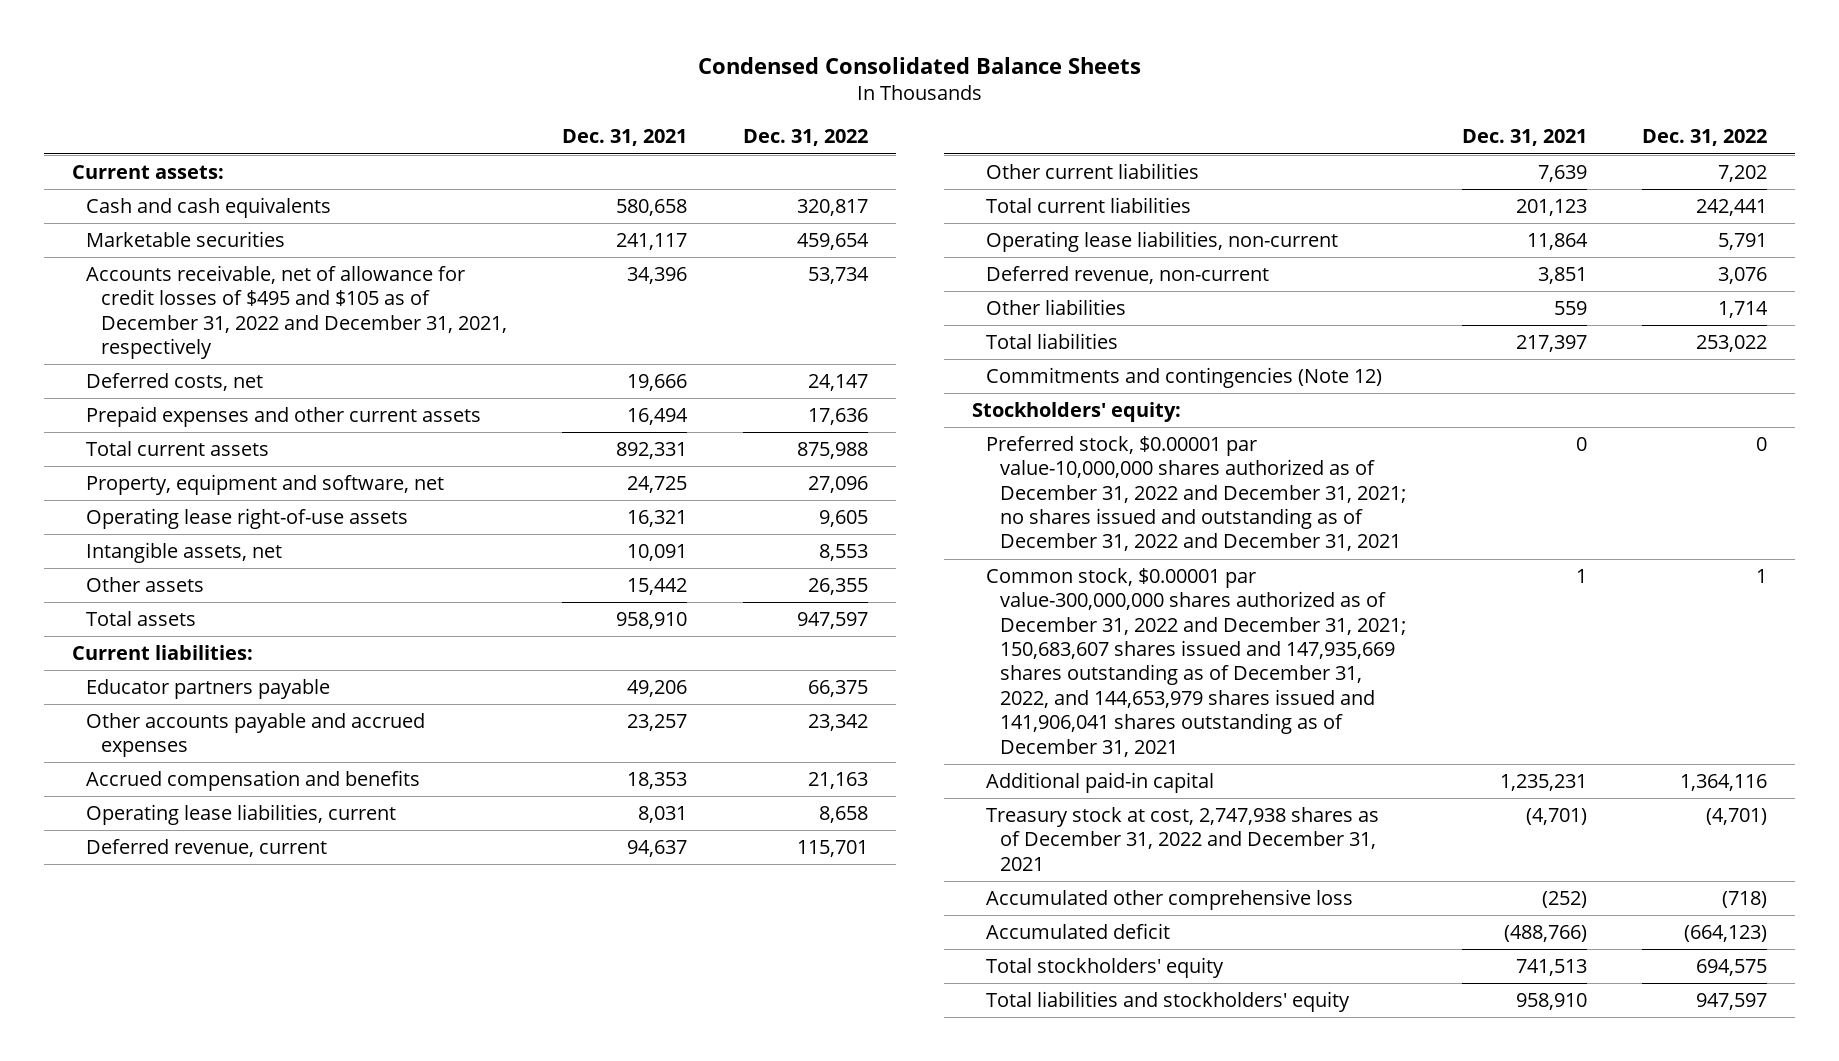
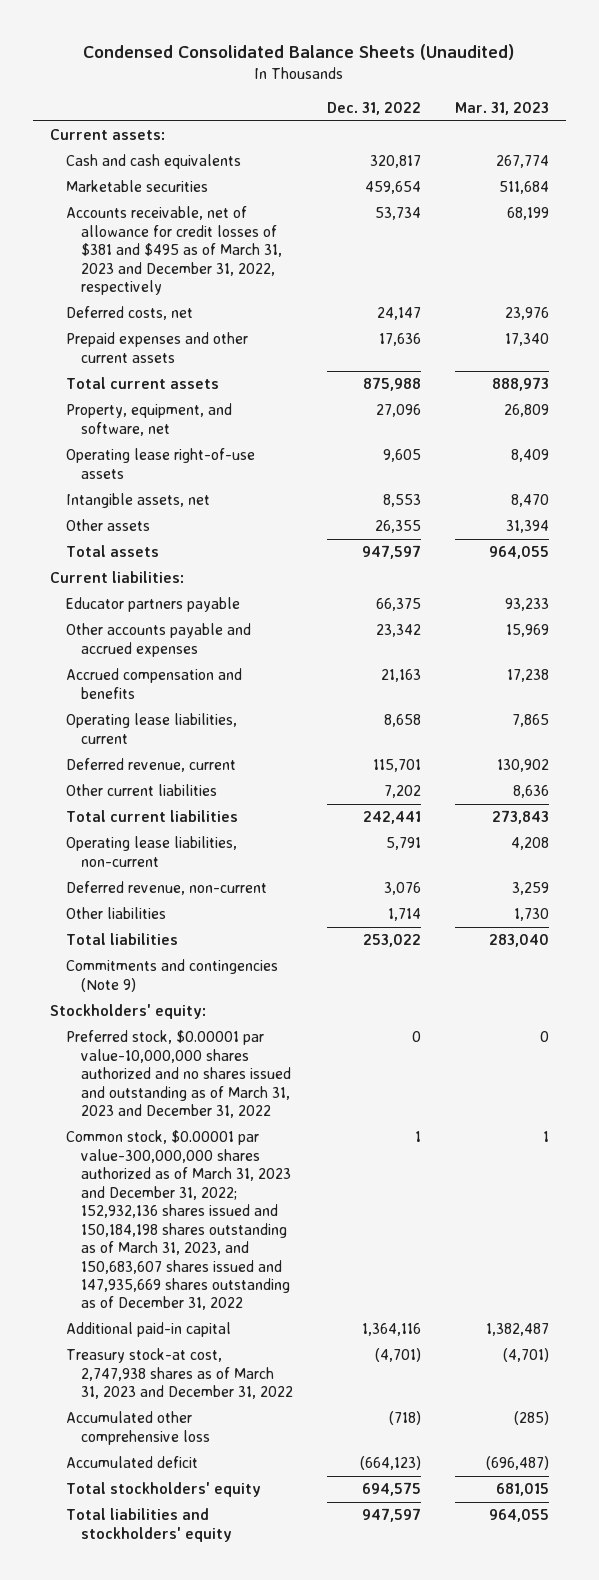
[697,57,1141,75] Condensed Consolidated Balance Sheets -> [83,43,515,60] Condensed Consolidated Balance Sheets (Unaudited)
[562,129,688,147] Dec. 31, 2021 -> none
none -> [454,101,549,115] Mar. 31, 2023
[86,264,507,360] Accounts receivable, net of allowance for credit losses of $495 and $105 as of December 31, 2022 and December 31, 2021, respectively -> [65,206,283,296] Accounts receivable, net of allowance for credit losses of $381 and $495 as of March 31, 2023 and December 31, 2022, respectively
[86,473,445,495] Property, equipment and software, net -> [65,403,232,436] Property, equipment, and software, net
[986,366,1383,388] Commitments and contingencies (Note 12) -> [65,959,278,992] Commitments and contingencies (Note 9)
[986,435,1407,552] Preferred stock, $0.00001 par value-10,000,000 shares authorized as of December 31, 2022 and December 31, 2021; no shares issued and outstanding as of December 31, 2022 and December 31, 2021 -> [65,1030,292,1119] Preferred stock, $0.00001 par value-10,000,000 shares authorized and no shares issued and outstanding as of March 31, 2023 and December 31, 2022
[986,567,1407,757] Common stock, $0.00001 par value-300,000,000 shares authorized as of December 31, 2022 and December 31, 2021; 150,683,607 shares issued and 147,935,669 shares outstanding as of December 31, 2022, and 144,653,979 shares issued and 141,906,041 shares outstanding as of December 31, 2021 -> [65,1130,292,1311] Common stock, $0.00001 par value-300,000,000 shares authorized as of March 31, 2023 and December 31, 2022; 152,932,136 shares issued and 150,184,198 shares outstanding as of March 31, 2023, and 150,683,607 shares issued and 147,935,669 shares outstanding as of December 31, 2022
[986,806,1380,871] Treasury stock at cost, 2,747,938 shares as of December 31, 2022 and December 31, 2021 -> [65,1348,294,1400] Treasury stock-at cost, 2,747,938 shares as of March 31, 2023 and December 31, 2022

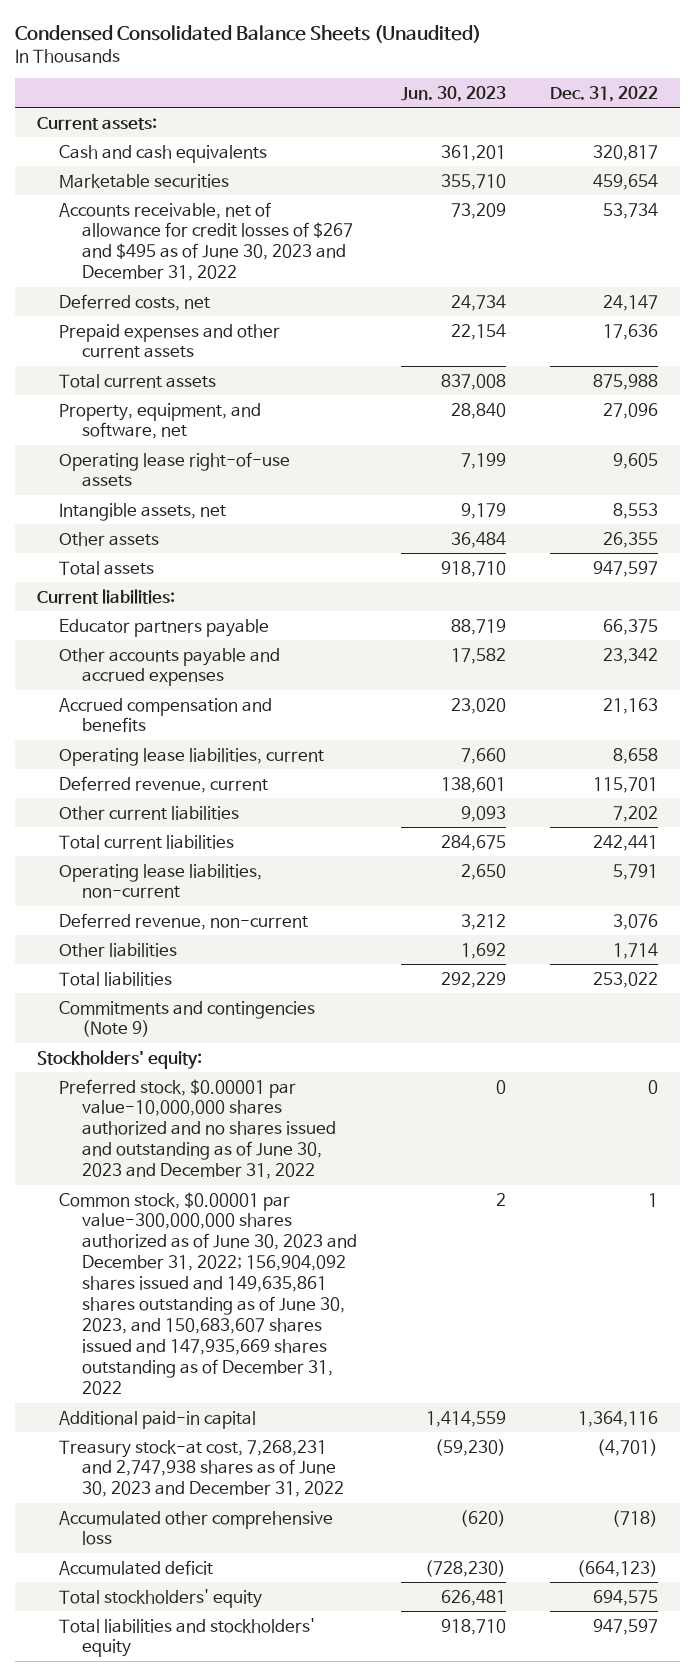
[454,101,549,115] Mar. 31, 2023 -> none
none -> [401,85,507,102] Jun. 30, 2023
[65,206,283,296] Accounts receivable, net of allowance for credit losses of $381 and $495 as of March 31, 2023 and December 31, 2022, respectively -> [59,201,354,282] Accounts receivable, net of allowance for credit losses of $267 and $495 as of June 30, 2023 and December 31, 2022
[65,1030,292,1119] Preferred stock, $0.00001 par value-10,000,000 shares authorized and no shares issued and outstanding as of March 31, 2023 and December 31, 2022 -> [59,1078,337,1180] Preferred stock, $0.00001 par value-10,000,000 shares authorized and no shares issued and outstanding as of June 30, 2023 and December 31, 2022
[65,1130,292,1311] Common stock, $0.00001 par value-300,000,000 shares authorized as of March 31, 2023 and December 31, 2022; 152,932,136 shares issued and 150,184,198 shares outstanding as of March 31, 2023, and 150,683,607 shares issued and 147,935,669 shares outstanding as of December 31, 2022 -> [59,1191,358,1395] Common stock, $0.00001 par value-300,000,000 shares authorized as of June 30, 2023 and December 31, 2022; 156,904,092 shares issued and 149,635,861 shares outstanding as of June 30, 2023, and 150,683,607 shares issued and 147,935,669 shares outstanding as of December 31, 2022
[65,1348,294,1400] Treasury stock-at cost, 2,747,938 shares as of March 31, 2023 and December 31, 2022 -> [59,1439,345,1498] Treasury stock-at cost, 7,268,231 and 2,747,938 shares as of June 30, 2023 and December 31, 2022

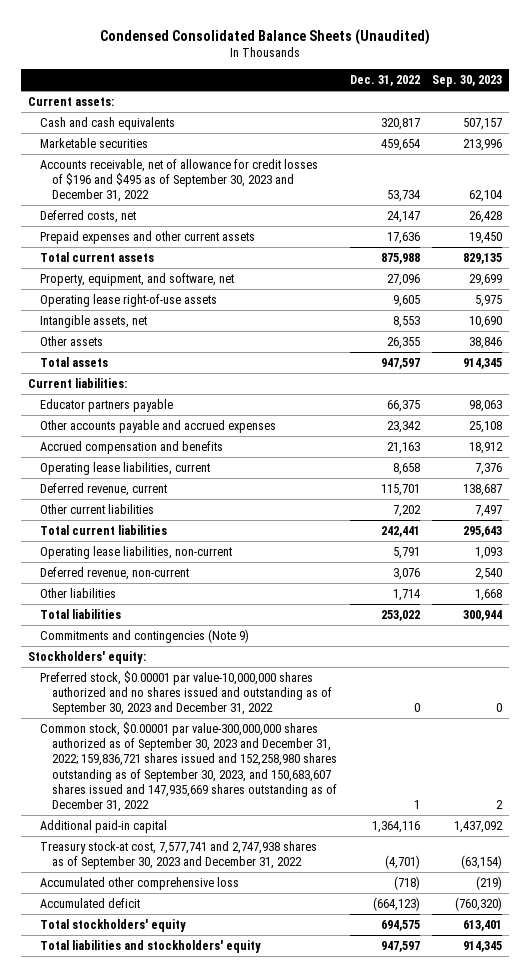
[401,85,507,102] Jun. 30, 2023 -> none
none -> [432,75,503,88] Sep. 30, 2023
[59,201,354,282] Accounts receivable, net of allowance for credit losses of $267 and $495 as of June 30, 2023 and December 31, 2022 -> [39,158,318,203] Accounts receivable, net of allowance for credit losses of $196 and $495 as of September 30, 2023 and December 31, 2022
[59,1078,337,1180] Preferred stock, $0.00001 par value-10,000,000 shares authorized and no shares issued and outstanding as of June 30, 2023 and December 31, 2022 -> [39,670,333,716] Preferred stock, $0.00001 par value-10,000,000 shares authorized and no shares issued and outstanding as of September 30, 2023 and December 31, 2022
[59,1191,358,1395] Common stock, $0.00001 par value-300,000,000 shares authorized as of June 30, 2023 and December 31, 2022; 156,904,092 shares issued and 149,635,861 shares outstanding as of June 30, 2023, and 150,683,607 shares issued and 147,935,669 shares outstanding as of December 31, 2022 -> [39,721,338,813] Common stock, $0.00001 par value-300,000,000 shares authorized as of September 30, 2023 and December 31, 2022; 159,836,721 shares issued and 152,258,980 shares outstanding as of September 30, 2023, and 150,683,607 shares issued and 147,935,669 shares outstanding as of December 31, 2022
[59,1439,345,1498] Treasury stock-at cost, 7,268,231 and 2,747,938 shares as of June 30, 2023 and December 31, 2022 -> [39,840,317,870] Treasury stock-at cost, 7,577,741 and 2,747,938 shares as of September 30, 2023 and December 31, 2022

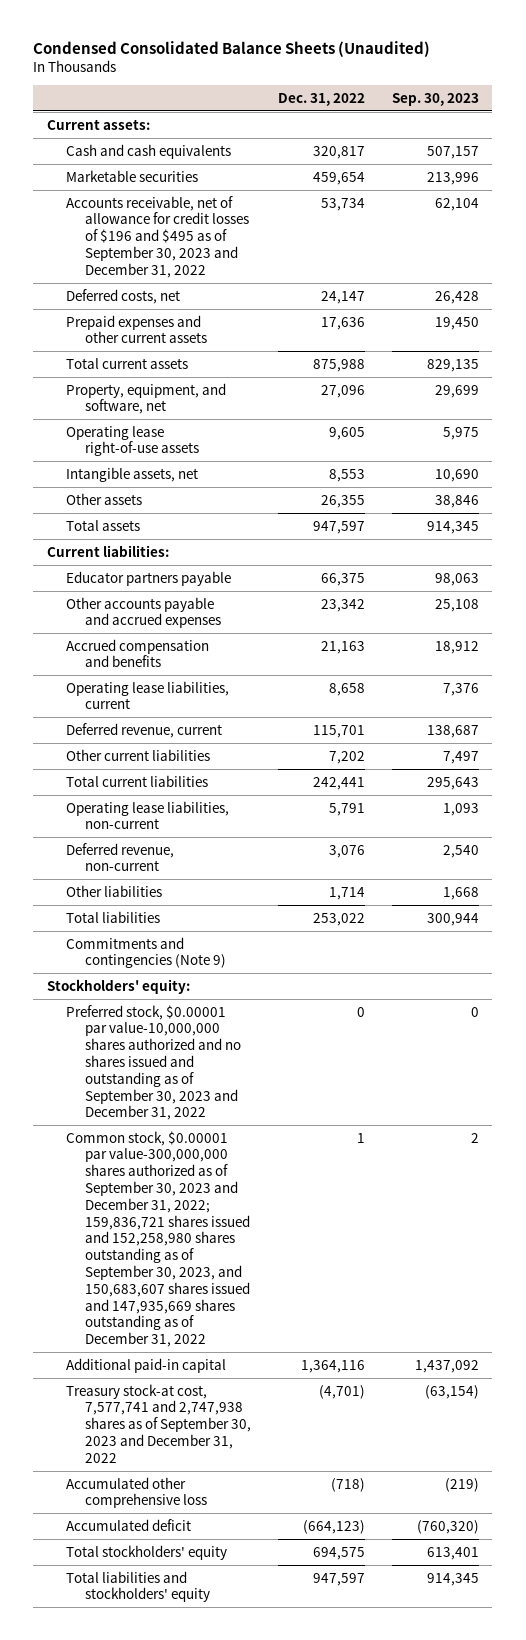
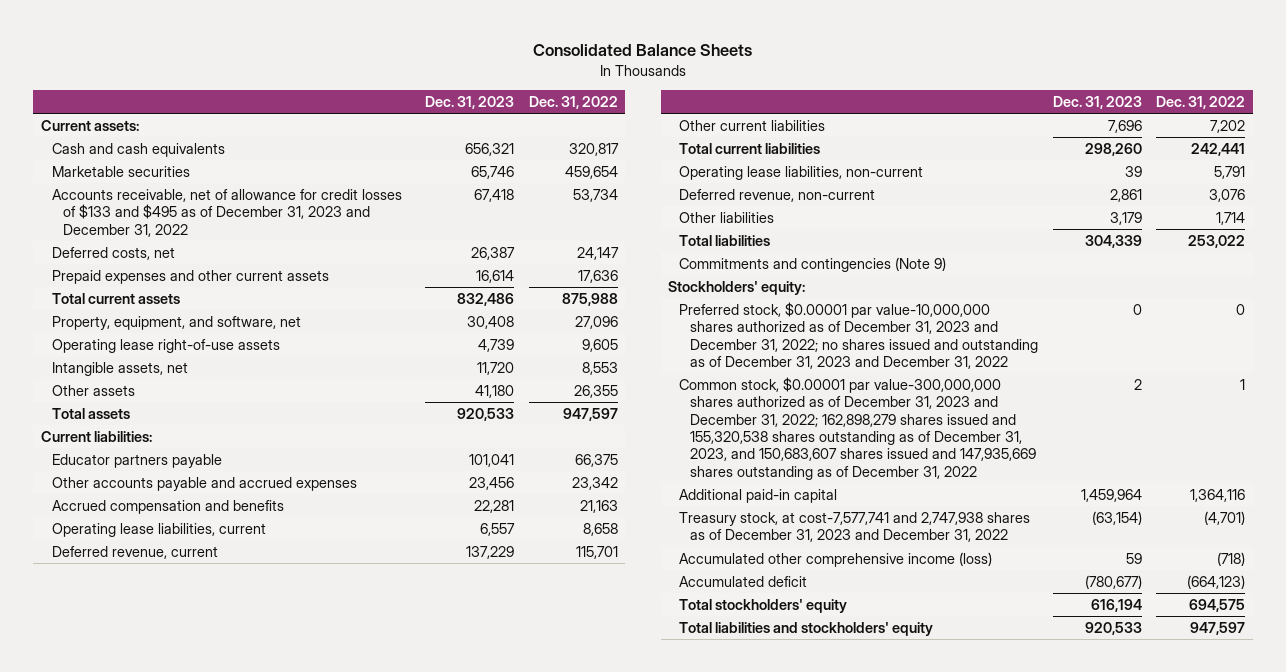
[33,41,431,58] Condensed Consolidated Balance Sheets (Unaudited) -> [532,43,752,56] Consolidated Balance Sheets
[391,92,479,106] Sep. 30, 2023 -> none
none -> [425,96,515,110] Dec. 31, 2023
[65,195,249,278] Accounts receivable, net of allowance for credit losses of $196 and $495 as of September 30, 2023 and December 31, 2022 -> [51,188,402,237] Accounts receivable, net of allowance for credit losses of $133 and $495 as of December 31, 2023 and December 31, 2022
[65,1004,241,1121] Preferred stock, $0.00001 par value-10,000,000 shares authorized and no shares issued and outstanding as of September 30, 2023 and December 31, 2022 -> [679,301,1039,370] Preferred stock, $0.00001 par value-10,000,000 shares authorized as of December 31, 2023 and December 31, 2022; no shares issued and outstanding as of December 31, 2023 and December 31, 2022
[65,1130,250,1348] Common stock, $0.00001 par value-300,000,000 shares authorized as of September 30, 2023 and December 31, 2022; 159,836,721 shares issued and 152,258,980 shares outstanding as of September 30, 2023, and 150,683,607 shares issued and 147,935,669 shares outstanding as of December 31, 2022 -> [679,376,1037,480] Common stock, $0.00001 par value-300,000,000 shares authorized as of December 31, 2023 and December 31, 2022; 162,898,279 shares issued and 155,320,538 shares outstanding as of December 31, 2023, and 150,683,607 shares issued and 147,935,669 shares outstanding as of December 31, 2022
[65,1383,251,1463] Treasury stock-at cost, 7,577,741 and 2,747,938 shares as of September 30, 2023 and December 31, 2022 -> [679,511,1031,543] Treasury stock, at cost-7,577,741 and 2,747,938 shares as of December 31, 2023 and December 31, 2022
[65,1476,207,1509] Accumulated other comprehensive loss -> [679,551,993,567] Accumulated other comprehensive income (loss)

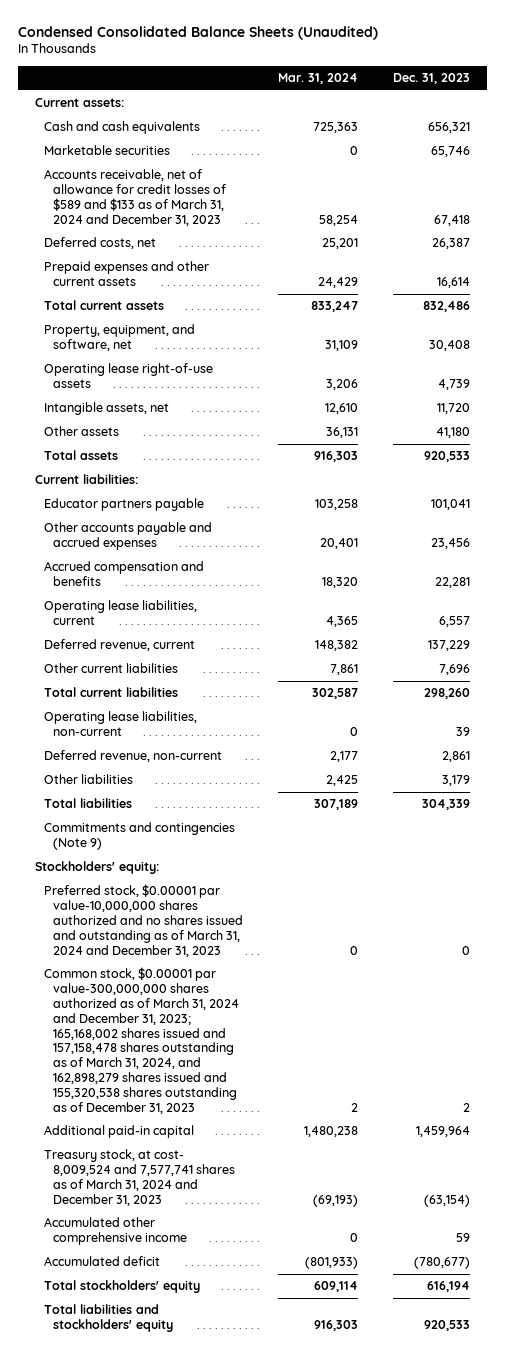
[532,43,752,56] Consolidated Balance Sheets -> [17,25,378,40] Condensed Consolidated Balance Sheets (Unaudited)
[528,96,618,110] Dec. 31, 2022 -> none
none -> [277,72,358,84] Mar. 31, 2024
[51,188,402,237] Accounts receivable, net of allowance for credit losses of $133 and $495 as of December 31, 2023 and December 31, 2022 -> [43,169,226,226] Accounts receivable, net of allowance for credit losses of $589 and $133 as of March 31, 2024 and December 31, 2023
[679,301,1039,370] Preferred stock, $0.00001 par value-10,000,000 shares authorized as of December 31, 2023 and December 31, 2022; no shares issued and outstanding as of December 31, 2023 and December 31, 2022 -> [43,884,243,957] Preferred stock, $0.00001 par value-10,000,000 shares authorized and no shares issued and outstanding as of March 31, 2024 and December 31, 2023
[679,376,1037,480] Common stock, $0.00001 par value-300,000,000 shares authorized as of December 31, 2023 and December 31, 2022; 162,898,279 shares issued and 155,320,538 shares outstanding as of December 31, 2023, and 150,683,607 shares issued and 147,935,669 shares outstanding as of December 31, 2022 -> [43,967,239,1114] Common stock, $0.00001 par value-300,000,000 shares authorized as of March 31, 2024 and December 31, 2023; 165,168,002 shares issued and 157,158,478 shares outstanding as of March 31, 2024, and 162,898,279 shares issued and 155,320,538 shares outstanding as of December 31, 2023
[679,511,1031,543] Treasury stock, at cost-7,577,741 and 2,747,938 shares as of December 31, 2023 and December 31, 2022 -> [43,1149,235,1206] Treasury stock, at cost- 8,009,524 and 7,577,741 shares as of March 31, 2024 and December 31, 2023
[679,551,993,567] Accumulated other comprehensive income (loss) -> [43,1217,187,1246] Accumulated other comprehensive income

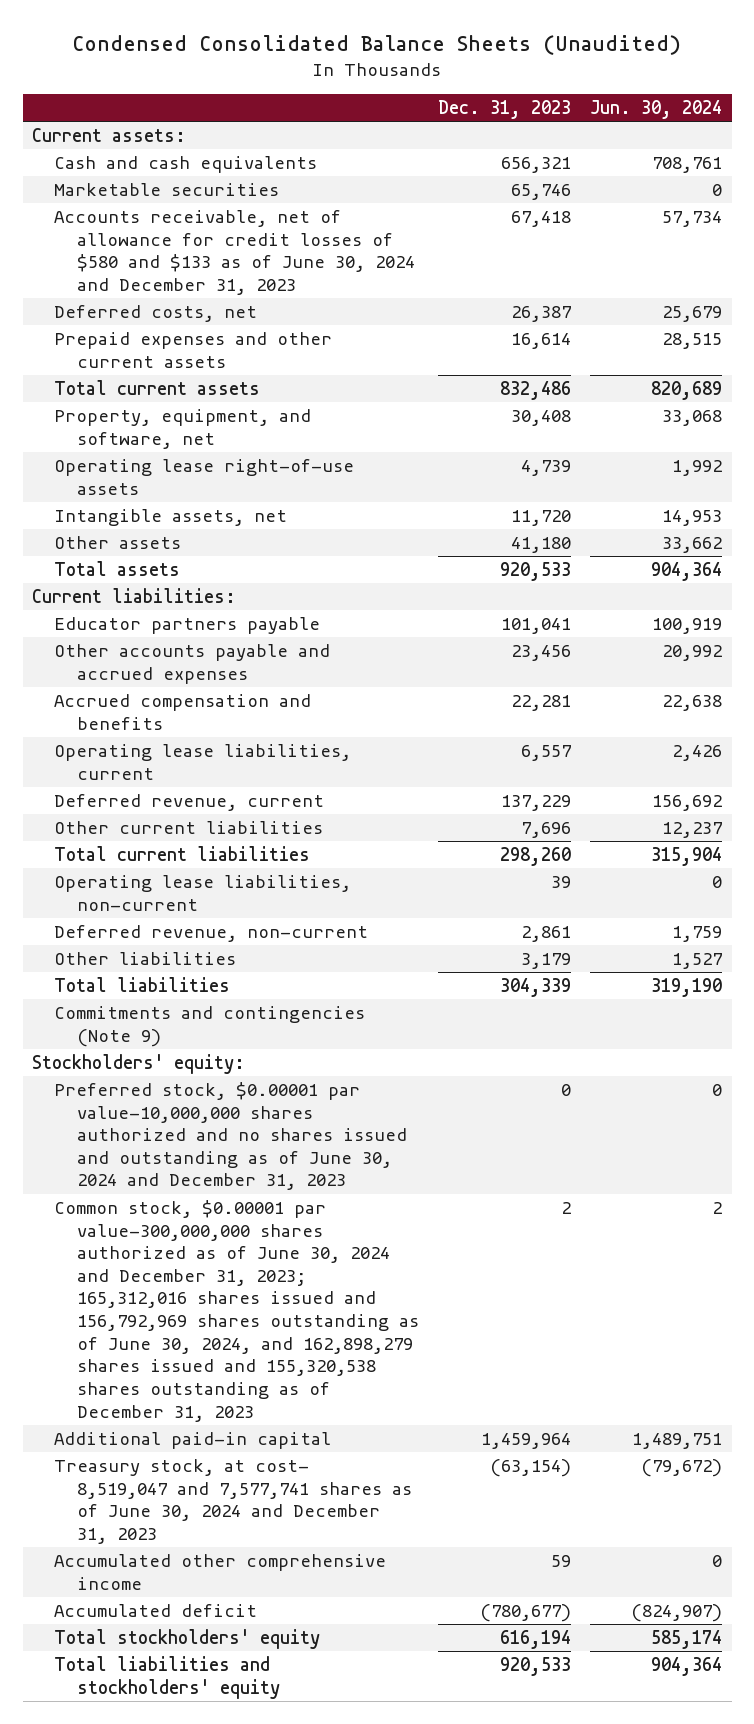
[277,72,358,84] Mar. 31, 2024 -> none
none -> [590,99,723,119] Jun. 30, 2024
[43,169,226,226] Accounts receivable, net of allowance for credit losses of $589 and $133 as of March 31, 2024 and December 31, 2023 -> [54,209,415,295] Accounts receivable, net of allowance for credit losses of $580 and $133 as of June 30, 2024 and December 31, 2023
[43,884,243,957] Preferred stock, $0.00001 par value-10,000,000 shares authorized and no shares issued and outstanding as of March 31, 2024 and December 31, 2023 -> [54,1081,407,1191] Preferred stock, $0.00001 par value-10,000,000 shares authorized and no shares issued and outstanding as of June 30, 2024 and December 31, 2023
[43,967,239,1114] Common stock, $0.00001 par value-300,000,000 shares authorized as of March 31, 2024 and December 31, 2023; 165,168,002 shares issued and 157,158,478 shares outstanding as of March 31, 2024, and 162,898,279 shares issued and 155,320,538 shares outstanding as of December 31, 2023 -> [54,1199,419,1422] Common stock, $0.00001 par value-300,000,000 shares authorized as of June 30, 2024 and December 31, 2023; 165,312,016 shares issued and 156,792,969 shares outstanding as of June 30, 2024, and 162,898,279 shares issued and 155,320,538 shares outstanding as of December 31, 2023
[43,1149,235,1206] Treasury stock, at cost- 8,009,524 and 7,577,741 shares as of March 31, 2024 and December 31, 2023 -> [54,1458,412,1544] Treasury stock, at cost- 8,519,047 and 7,577,741 shares as of June 30, 2024 and December 31, 2023

